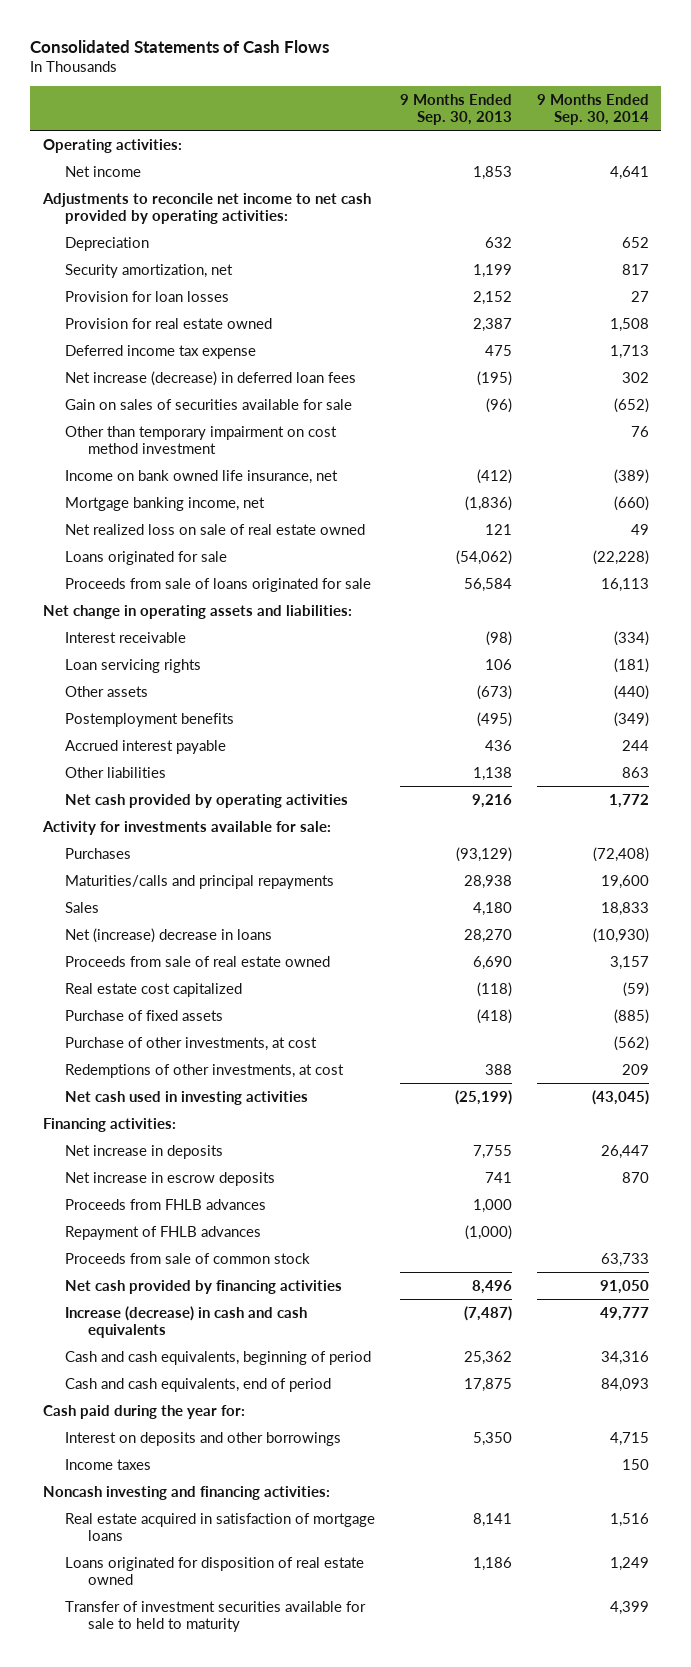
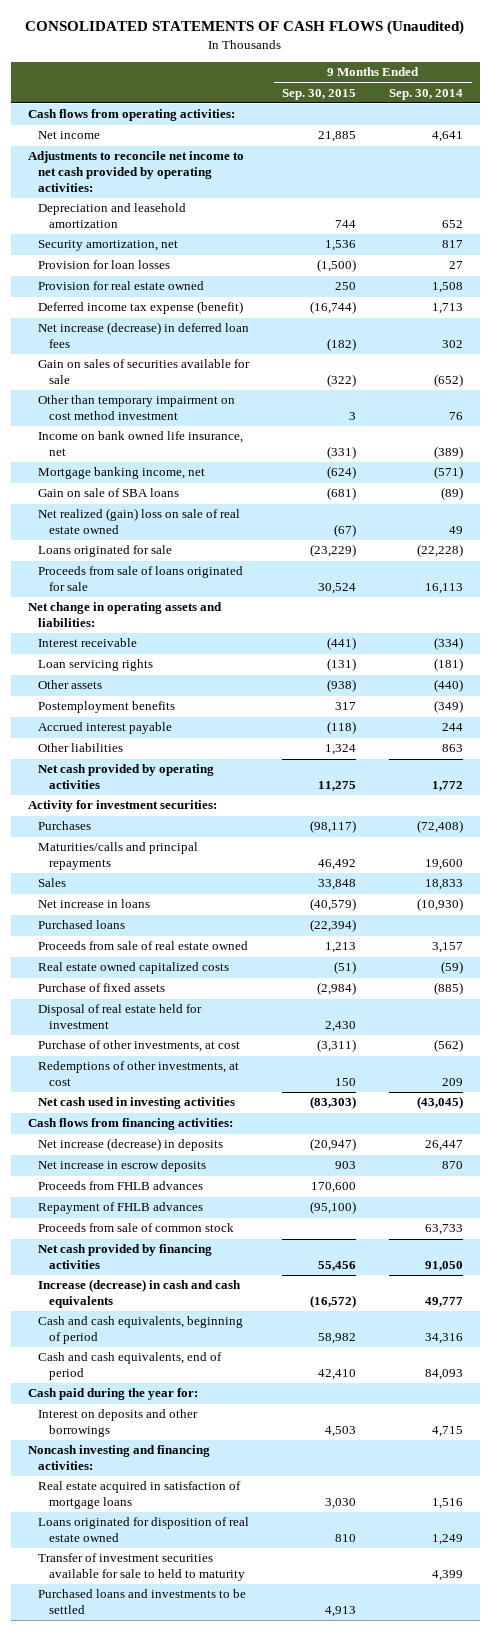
[30,39,330,53] Consolidated Statements of Cash Flows -> [25,20,465,36] CONSOLIDATED STATEMENTS OF CASH FLOWS (Unaudited)
[400,94,513,125] 9 Months Ended Sep. 30, 2013 -> none
none -> [282,88,357,100] Sep. 30, 2015
[42,138,182,153] Operating activities: -> [27,109,235,122] Cash flows from operating activities:
[65,236,150,251] Depreciation -> [38,203,187,229] Depreciation and leasehold amortization
[65,344,257,359] Deferred income tax expense -> [38,301,244,315] Deferred income tax expense (benefit)
[613,495,649,511] (660) -> [434,466,464,480] (571)
none -> [38,488,180,498] Gain on sale of SBA loans
[65,523,366,535] Net realized loss on sale of real estate owned -> [38,508,241,535] Net realized (gain) loss on sale of real estate owned
[41,820,331,835] Activity for investments available for sale: -> [27,800,217,813] Activity for investment securities:
[65,927,273,943] Net (increase) decrease in loans -> [38,899,151,909] Net increase in loans
none -> [38,920,126,930] Purchased loans
[65,982,243,997] Real estate cost capitalized -> [38,962,230,975] Real estate owned capitalized costs
none -> [38,1004,203,1030] Disposal of real estate held for investment
[42,1117,176,1132] Financing activities: -> [27,1118,233,1131] Cash flows from financing activities:
[65,1144,224,1159] Net increase in deposits -> [38,1138,224,1152] Net increase (decrease) in deposits
[65,1458,152,1470] Income taxes -> none
none -> [38,1589,247,1615] Purchased loans and investments to be settled

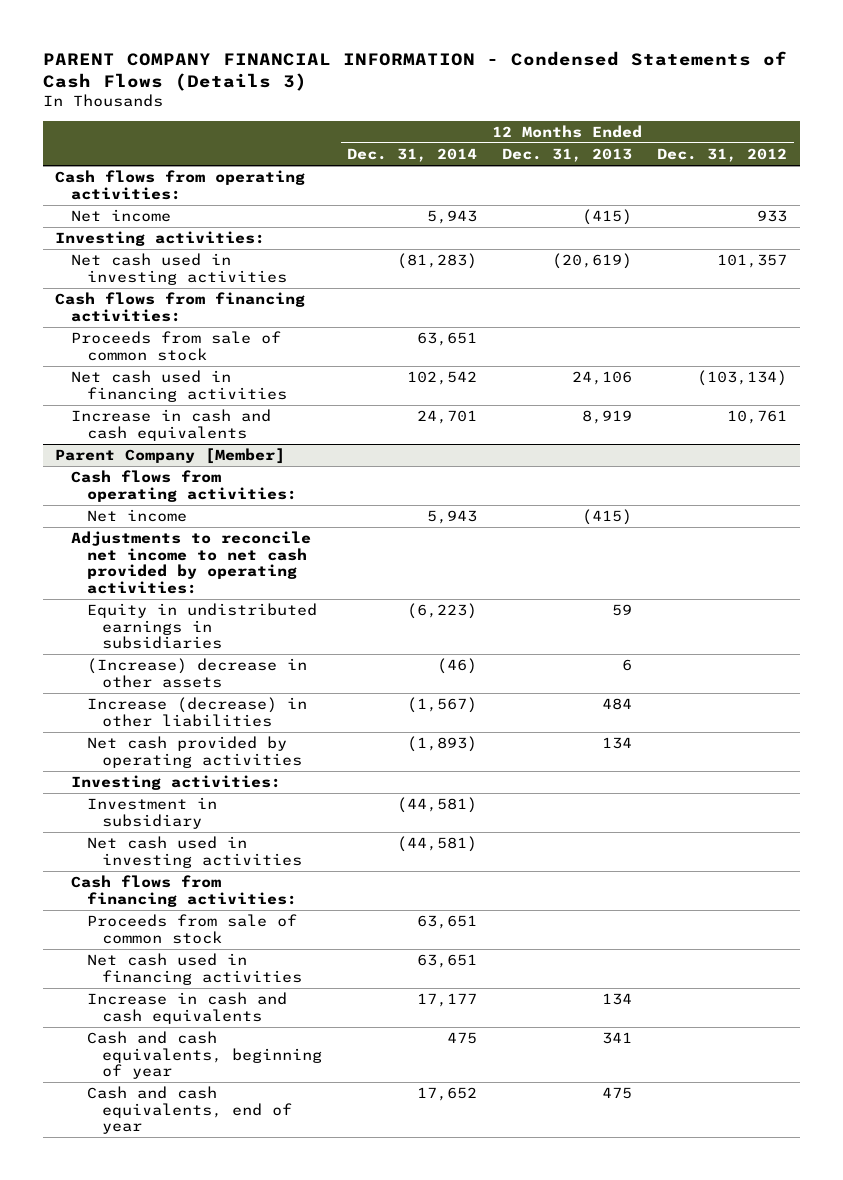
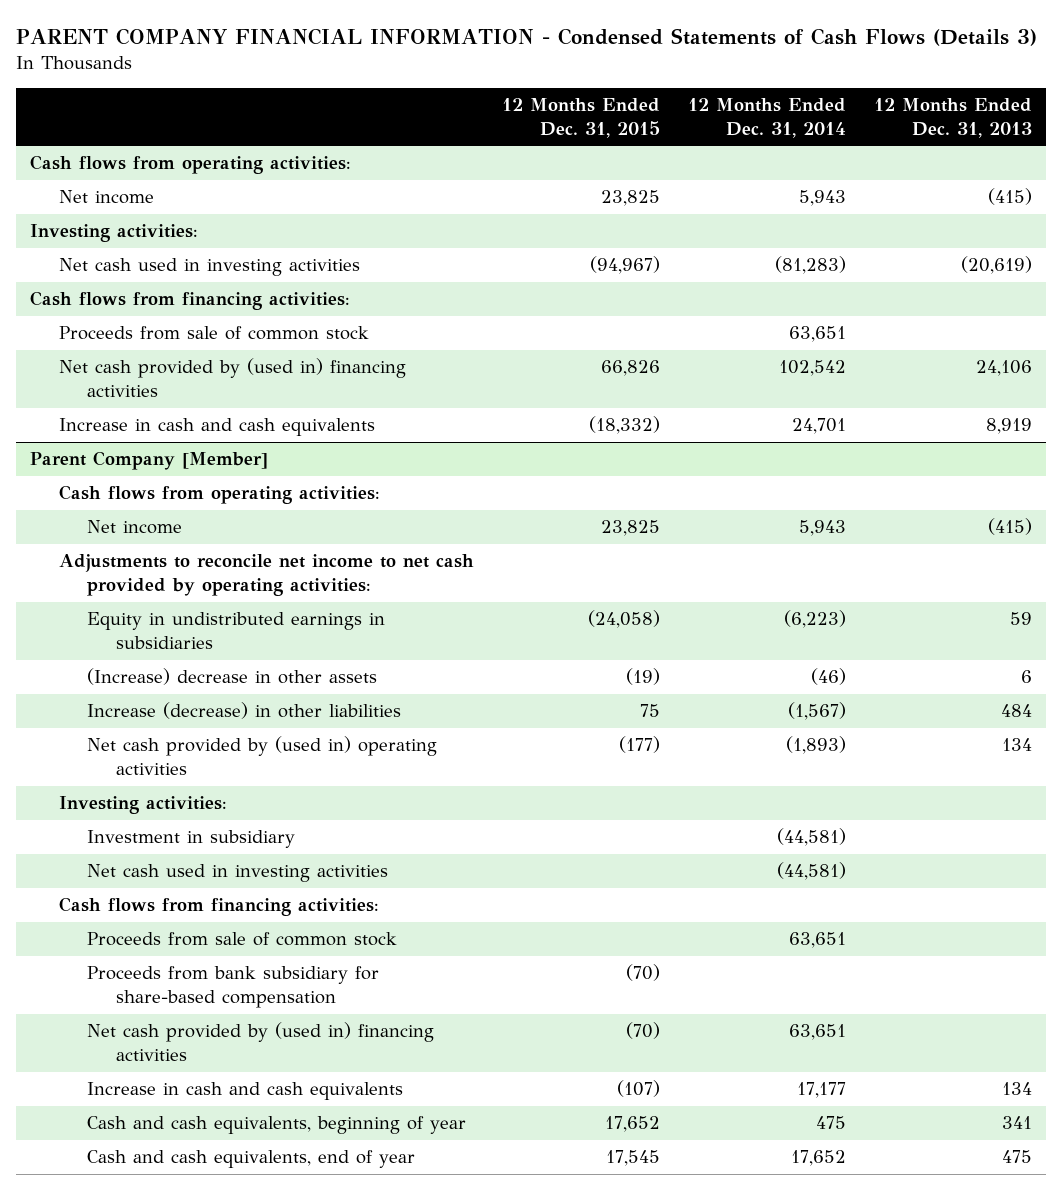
[657,148,788,163] Dec. 31, 2012 -> none
none -> [501,97,660,138] 12 Months Ended Dec. 31, 2015
[71,370,287,402] Net cash used in financing activities -> [58,358,406,398] Net cash provided by (used in) financing activities
[86,736,303,768] Net cash provided by operating activities -> [87,736,438,776] Net cash provided by (used in) operating activities
none -> [87,966,380,1009] Proceeds from bank subsidiary for share-based compensation
[86,953,303,985] Net cash used in financing activities -> [87,1022,435,1062] Net cash provided by (used in) financing activities

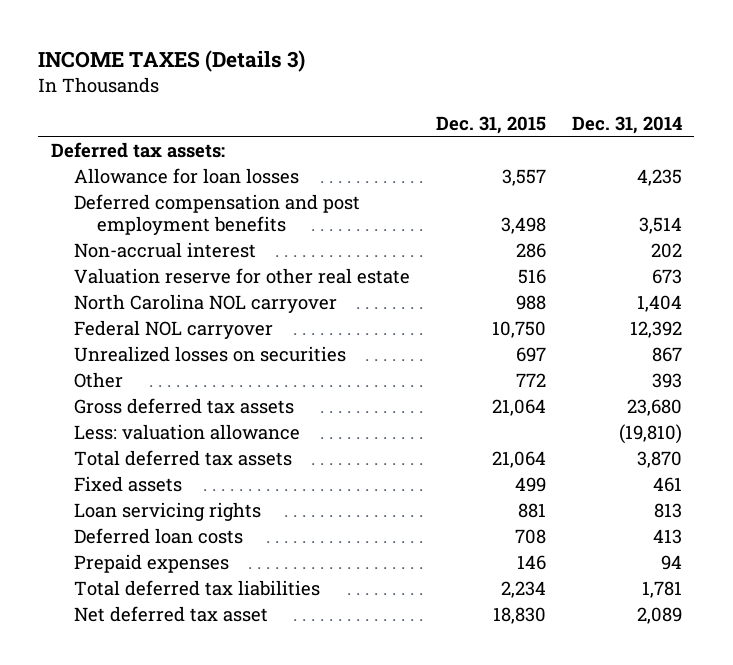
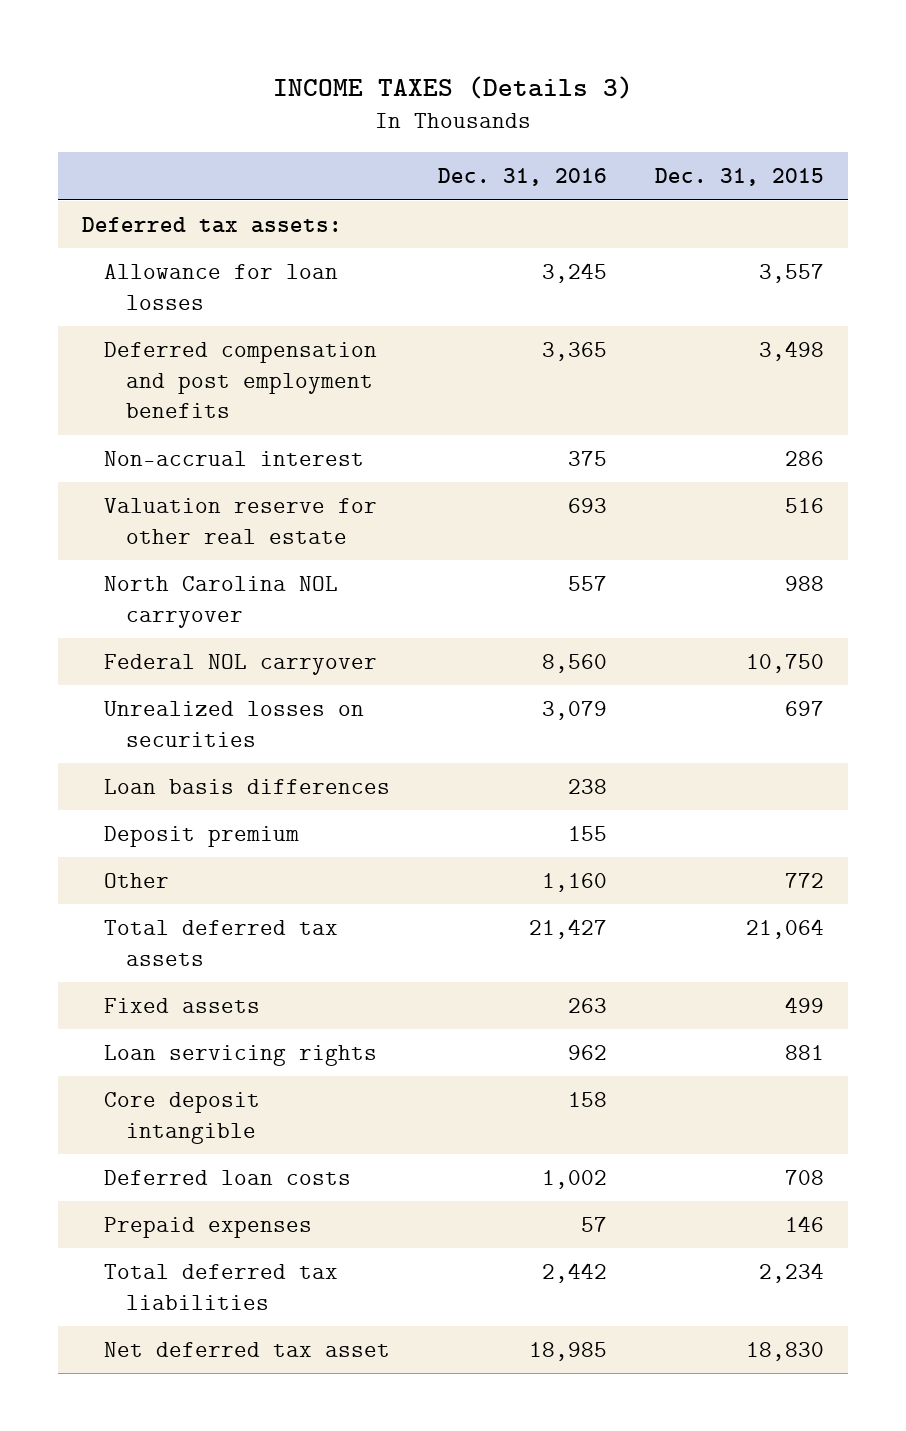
[571,115,682,134] Dec. 31, 2014 -> none
none -> [438,168,608,187] Dec. 31, 2016
none -> [104,778,391,794] Loan basis differences
none -> [104,825,300,847] Deposit premium
[73,397,294,414] Gross deferred tax assets -> none
[73,423,300,440] Less: valuation allowance -> none
none -> [104,1091,261,1144] Core deposit intangible

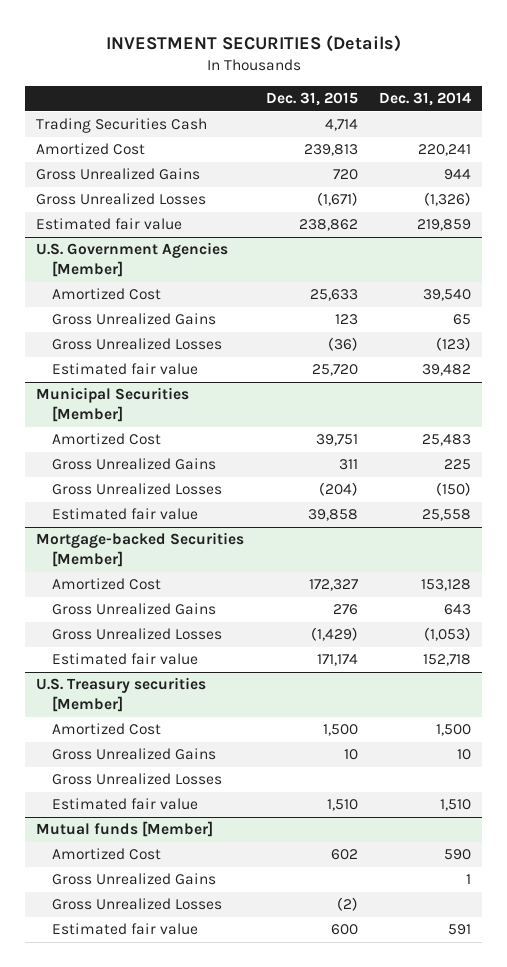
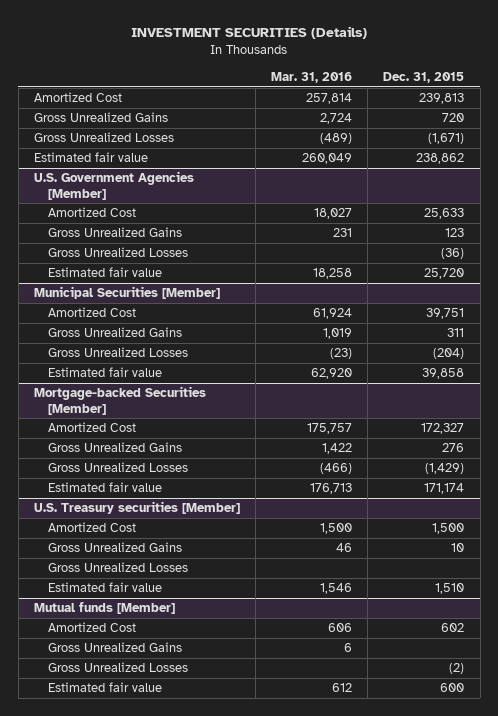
[379,92,472,107] Dec. 31, 2014 -> none
none -> [271,71,353,83] Mar. 31, 2016
[35,118,207,134] Trading Securities Cash -> none

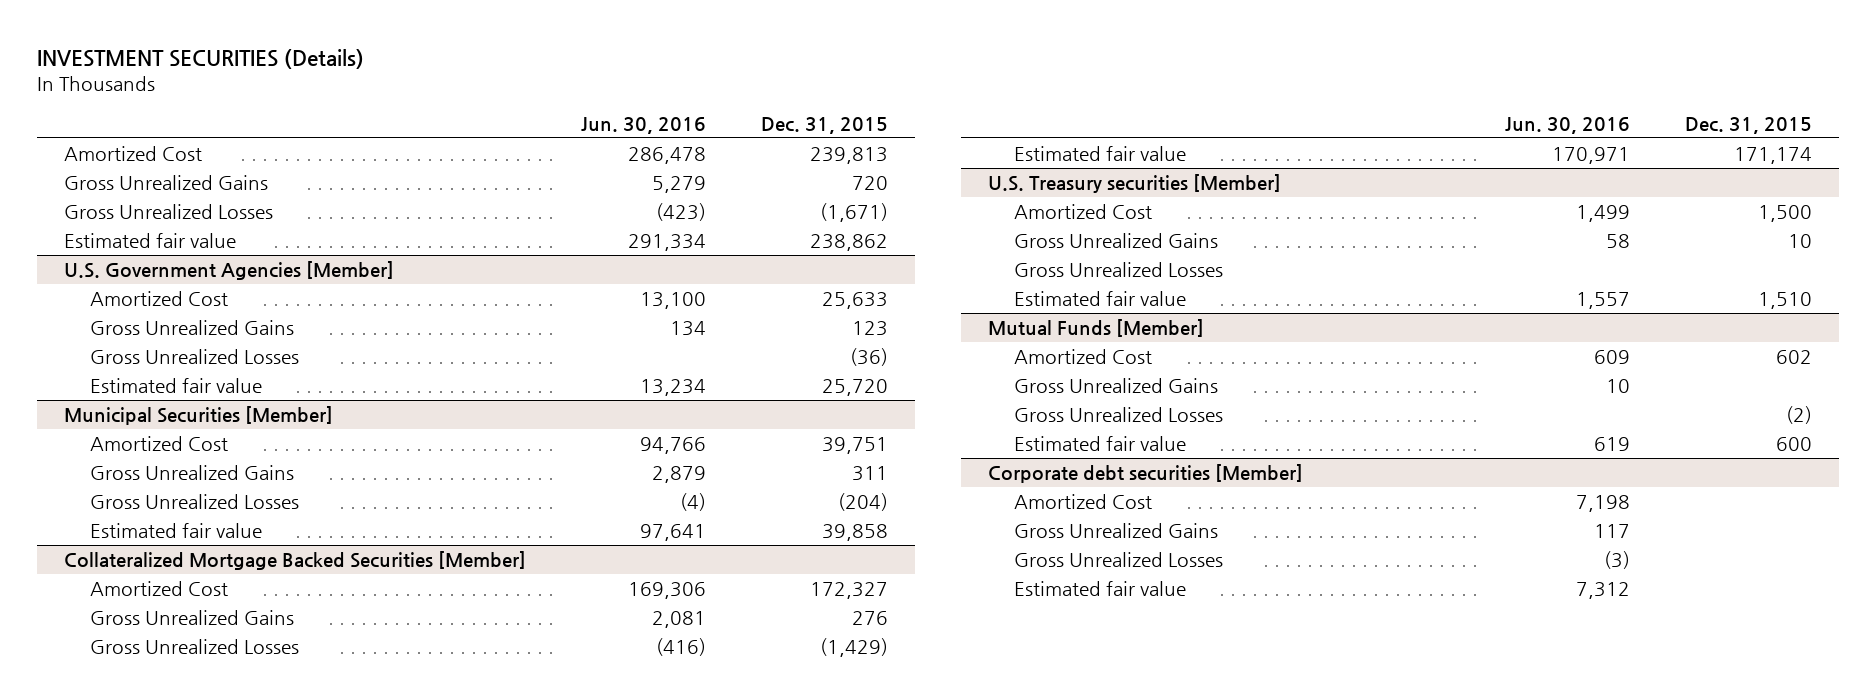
[271,71,353,83] Mar. 31, 2016 -> none
none -> [580,116,706,134] Jun. 30, 2016
[33,386,206,415] Mortgage-backed Securities [Member] -> [64,551,527,571] Collateralized Mortgage Backed Securities [Member]
[33,602,175,615] Mutual funds [Member] -> [988,319,1205,338] Mutual Funds [Member]
none -> [988,464,1304,484] Corporate debt securities [Member]
none -> [1014,494,1153,510] Amortized Cost
none -> [1014,523,1219,539] Gross Unrealized Gains
none -> [1014,552,1224,568] Gross Unrealized Losses
none -> [1014,581,1187,597] Estimated fair value

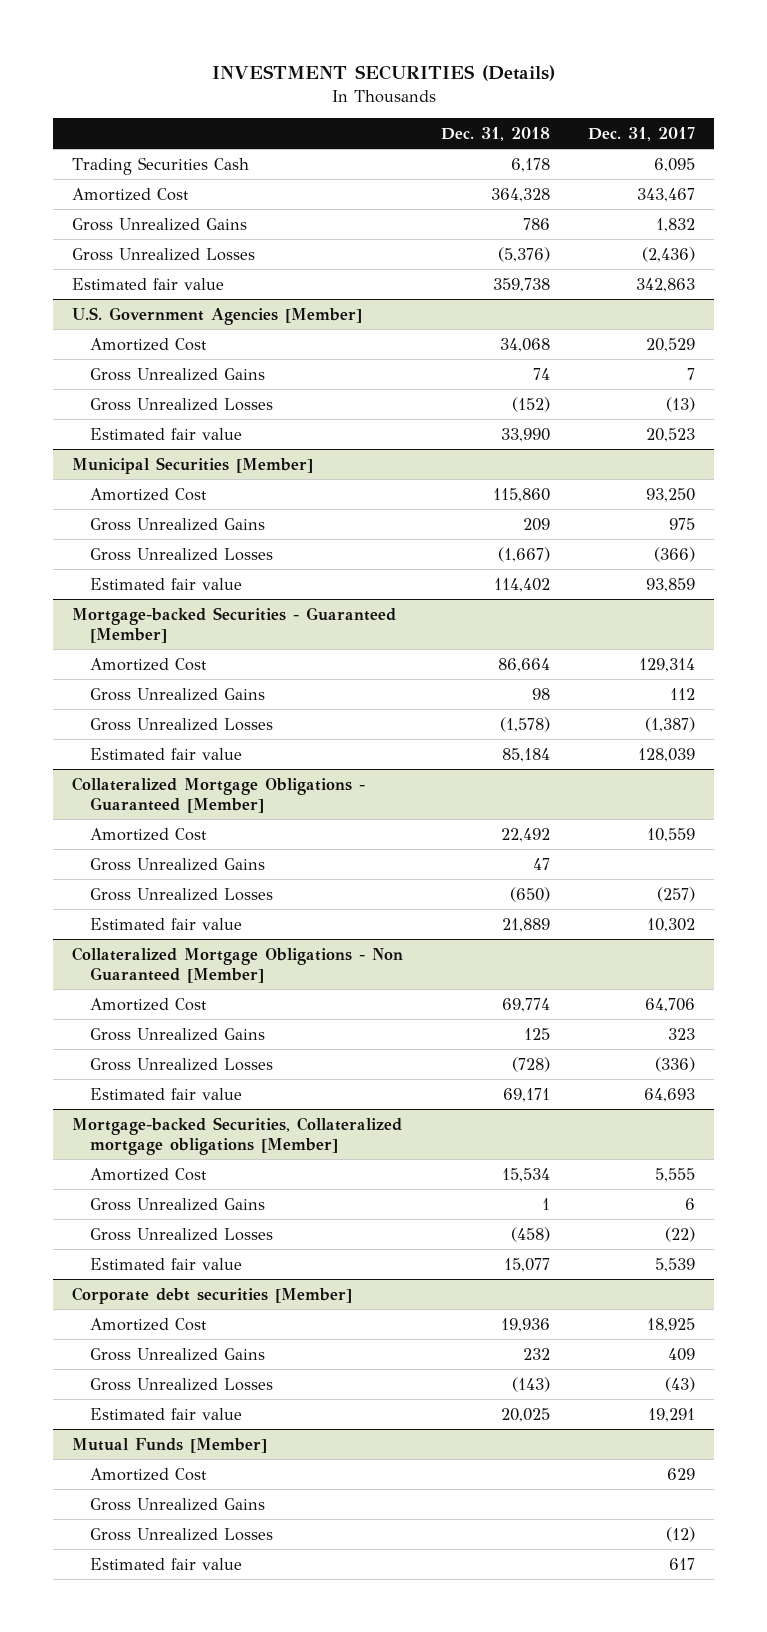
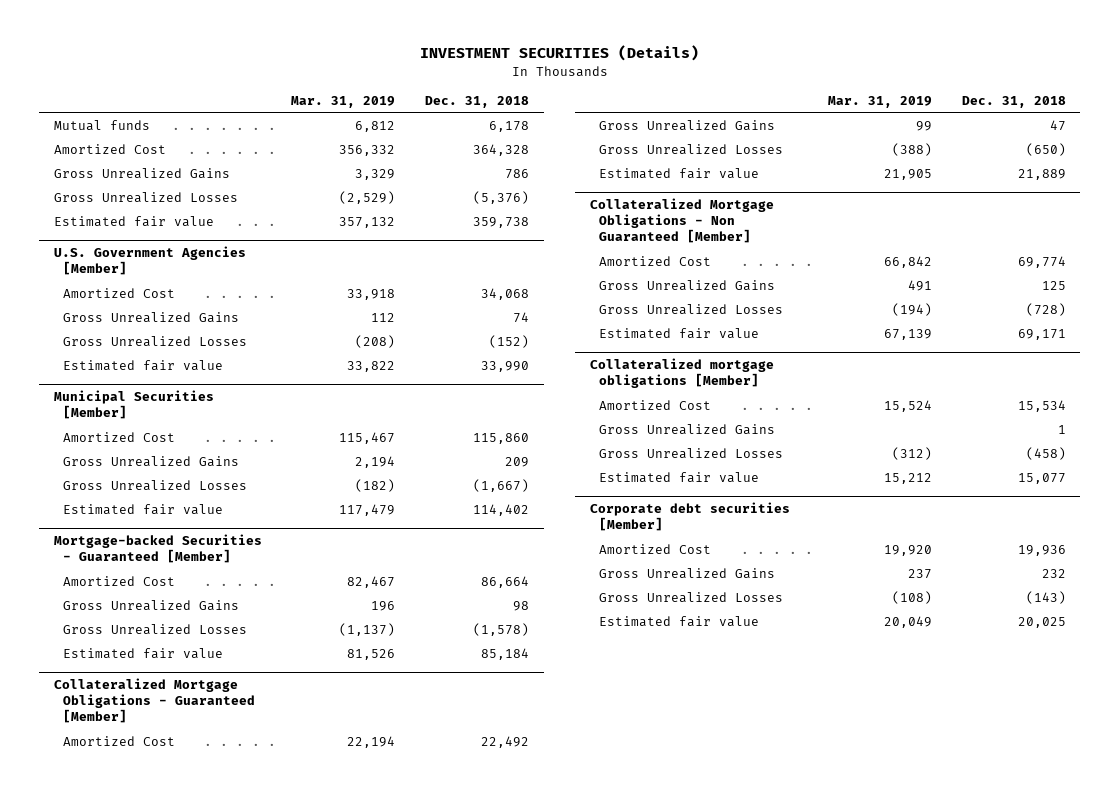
[587,126,695,141] Dec. 31, 2017 -> none
none -> [291,95,396,108] Mar. 31, 2019
[72,156,250,175] Trading Securities Cash -> [53,119,150,131] Mutual funds
[72,1116,403,1156] Mortgage-backed Securities, Collateralized mortgage obligations [Member] -> [590,358,775,389] Collateralized mortgage obligations [Member]
[72,1437,268,1453] Mutual Funds [Member] -> none
[89,1467,207,1481] Amortized Cost -> none
[89,1497,265,1511] Gross Unrealized Gains -> none
[89,1527,273,1541] Gross Unrealized Losses -> none
[89,1557,242,1570] Estimated fair value -> none

